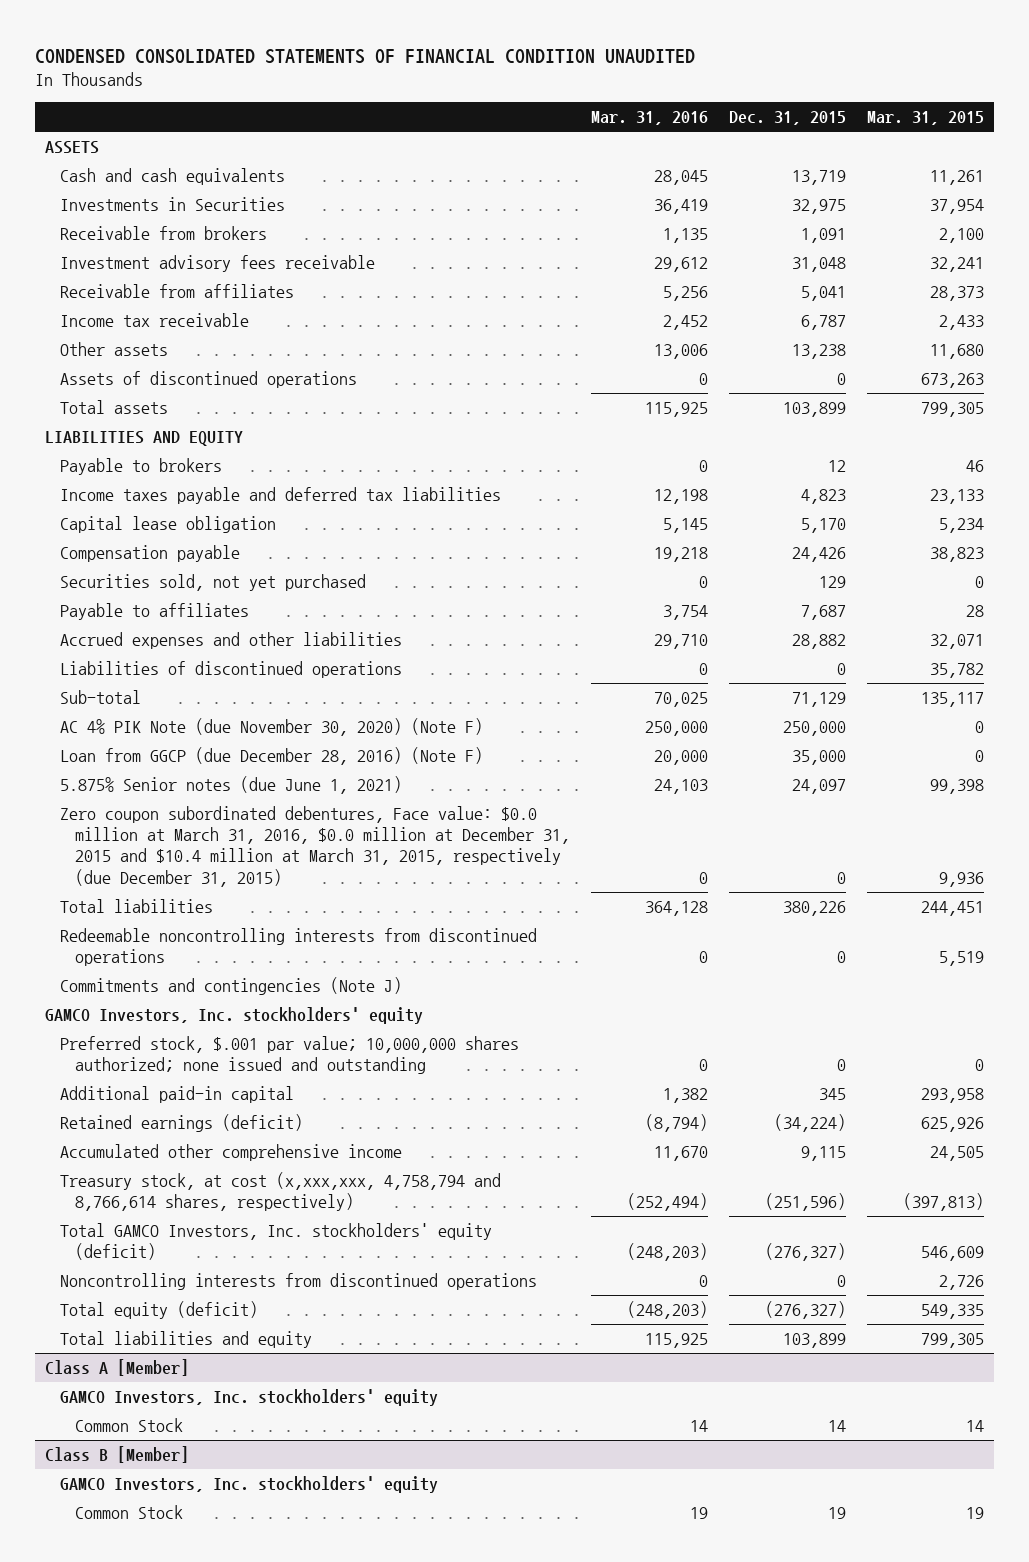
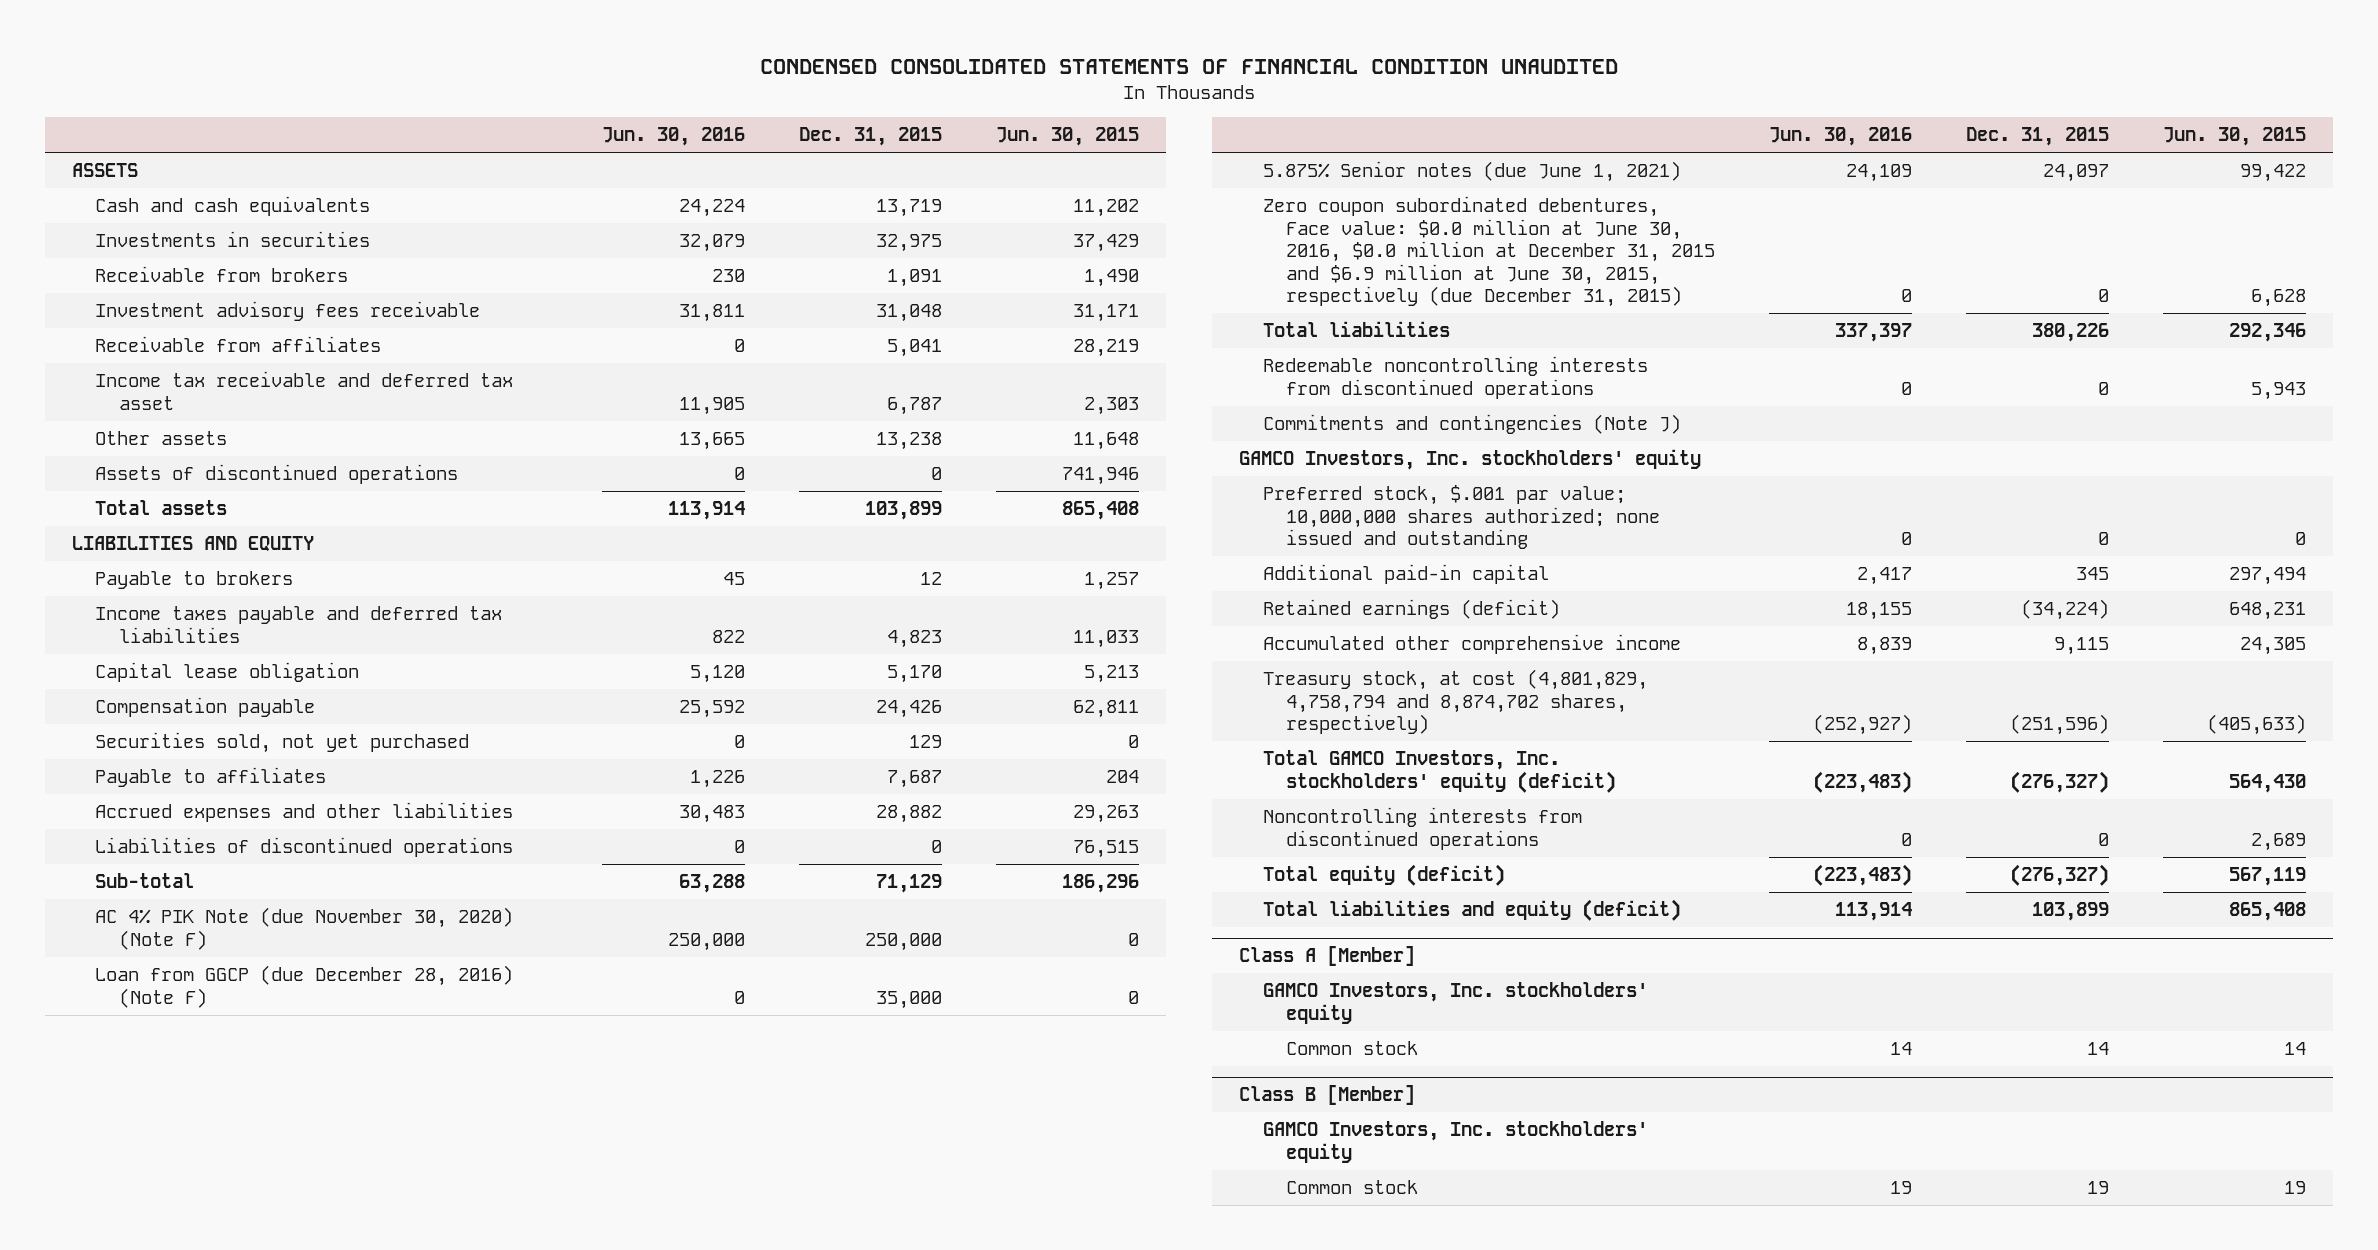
[591,111,709,126] Mar. 31, 2016 -> none
[866,111,984,126] Mar. 31, 2015 -> none
none -> [601,127,745,147] Jun. 30, 2016
none -> [995,127,1139,147] Jun. 30, 2015
[60,197,286,212] Investments in Securities -> [95,231,371,248] Investments in securities
[60,313,250,328] Income tax receivable -> [95,371,514,410] Income tax receivable and deferred tax asset
[60,806,571,887] Zero coupon subordinated debentures, Face value: $0.0 million at March 31, 2016, $0.0 million at December 31, 2015 and $10.4 million at March 31, 2015, respectively (due December 31, 2015) -> [1262,196,1716,308] Zero coupon subordinated debentures, Face value: $0.0 million at June 30, 2016, $0.0 million at December 31, 2015 and $6.9 million at June 30, 2015, respectively (due December 31, 2015)
[60,1172,502,1212] Treasury stock, at cost (x,xxx,xxx, 4,758,794 and 8,766,614 shares, respectively) -> [1262,669,1648,735] Treasury stock, at cost (4,801,829, 4,758,794 and 8,874,702 shares, respectively)
[60,1331,313,1349] Total liabilities and equity -> [1262,899,1681,922] Total liabilities and equity (deficit)
[75,1418,184,1433] Common Stock -> [1286,1041,1419,1056] Common stock
[75,1505,184,1520] Common Stock -> [1286,1180,1419,1195] Common stock

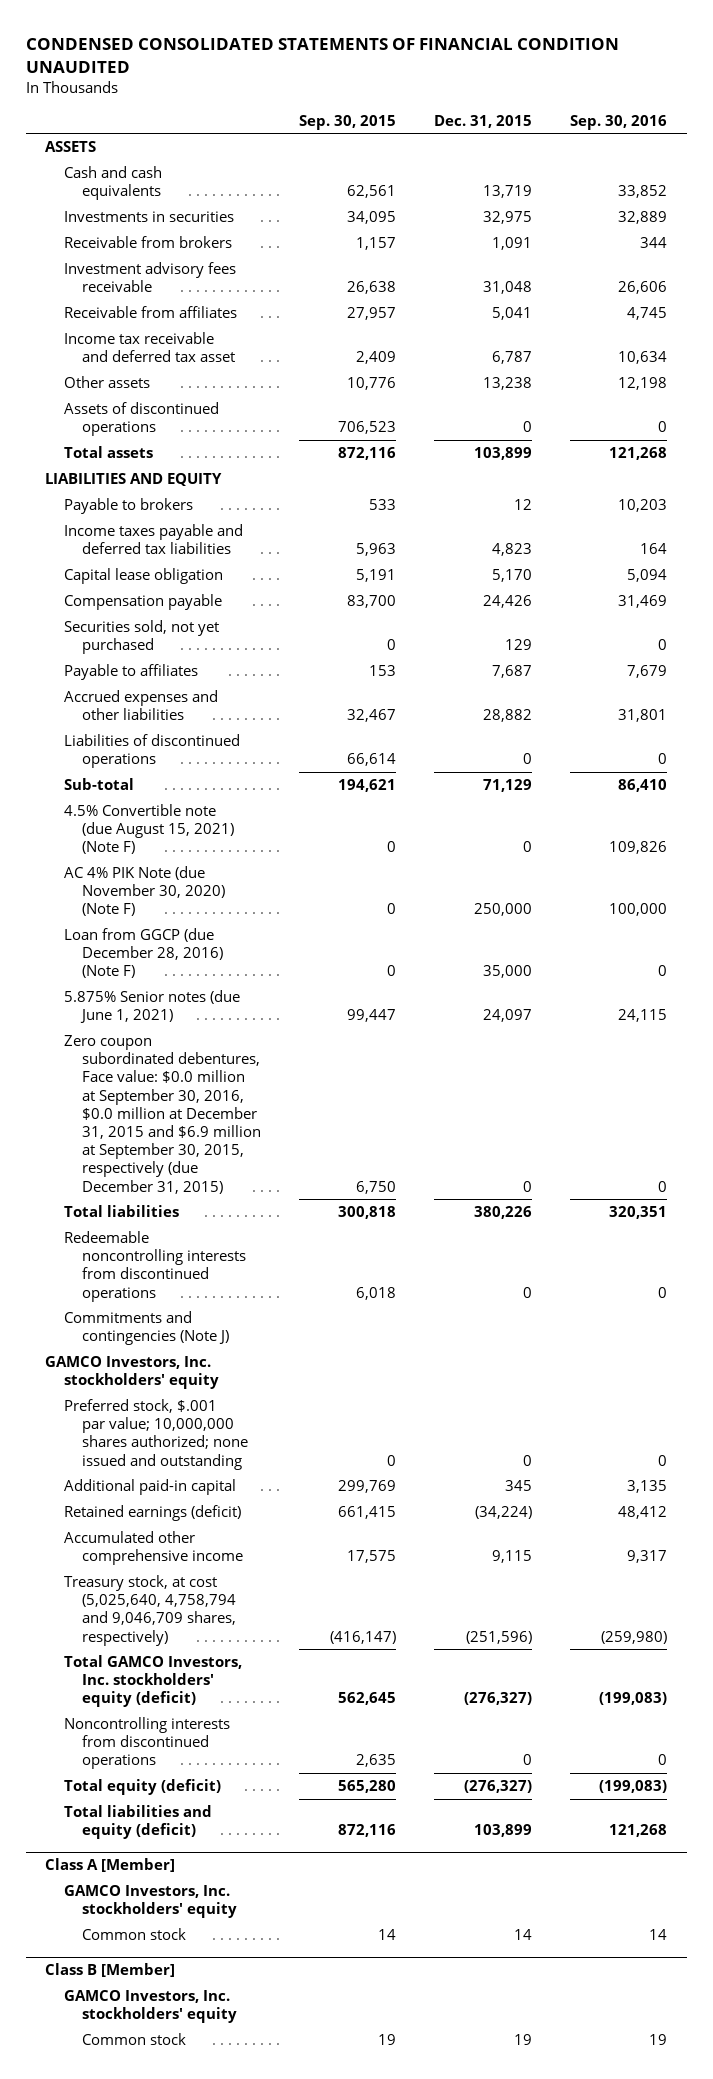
[601,127,745,147] Jun. 30, 2016 -> none
[995,127,1139,147] Jun. 30, 2015 -> none
none -> [299,114,397,130] Sep. 30, 2015
none -> [570,114,668,130] Sep. 30, 2016
none -> [63,804,235,855] 4.5% Convertible note (due August 15, 2021) (Note F)
[1262,196,1716,308] Zero coupon subordinated debentures, Face value: $0.0 million at June 30, 2016, $0.0 million at December 31, 2015 and $6.9 million at June 30, 2015, respectively (due December 31, 2015) -> [63,1035,262,1194] Zero coupon subordinated debentures, Face value: $0.0 million at September 30, 2016, $0.0 million at December 31, 2015 and $6.9 million at September 30, 2015, respectively (due December 31, 2015)
[1262,669,1648,735] Treasury stock, at cost (4,801,829, 4,758,794 and 8,874,702 shares, respectively) -> [63,1575,237,1646] Treasury stock, at cost (5,025,640, 4,758,794 and 9,046,709 shares, respectively)

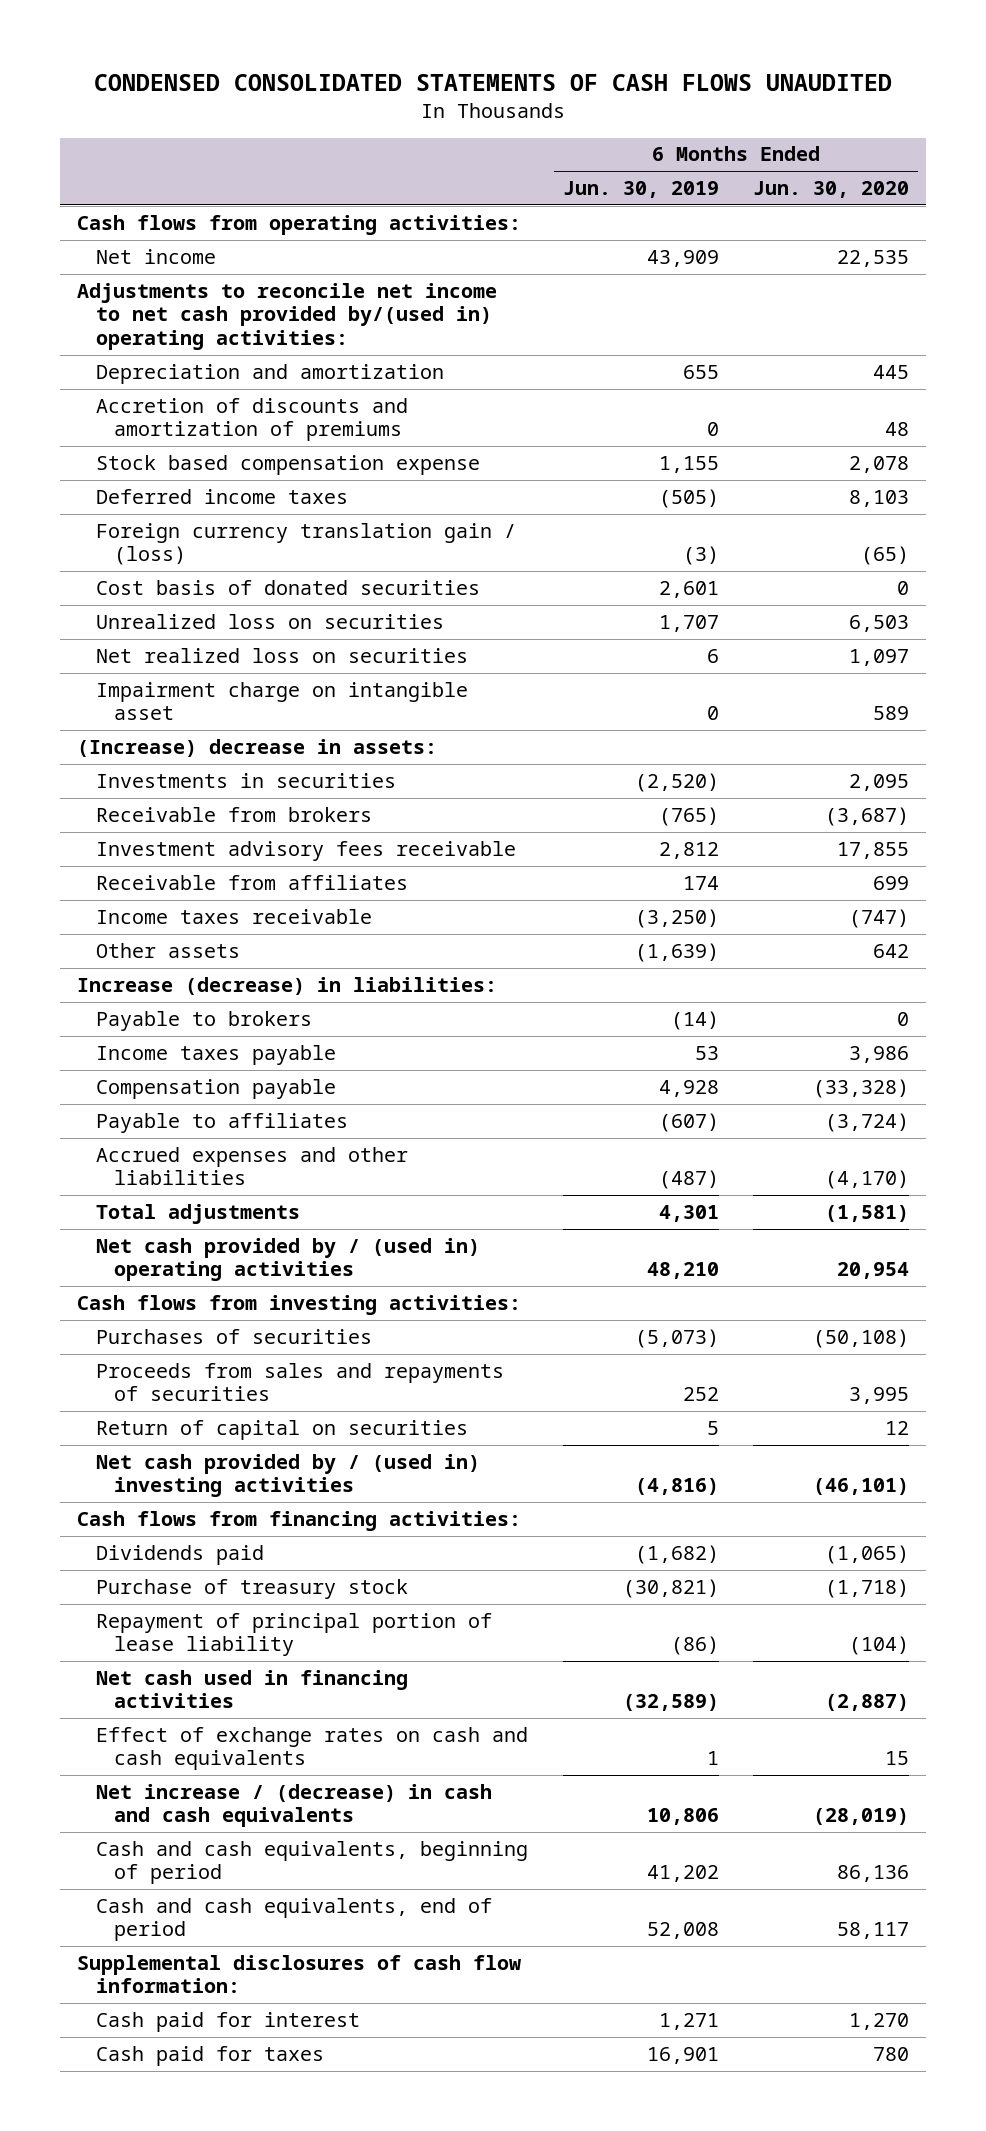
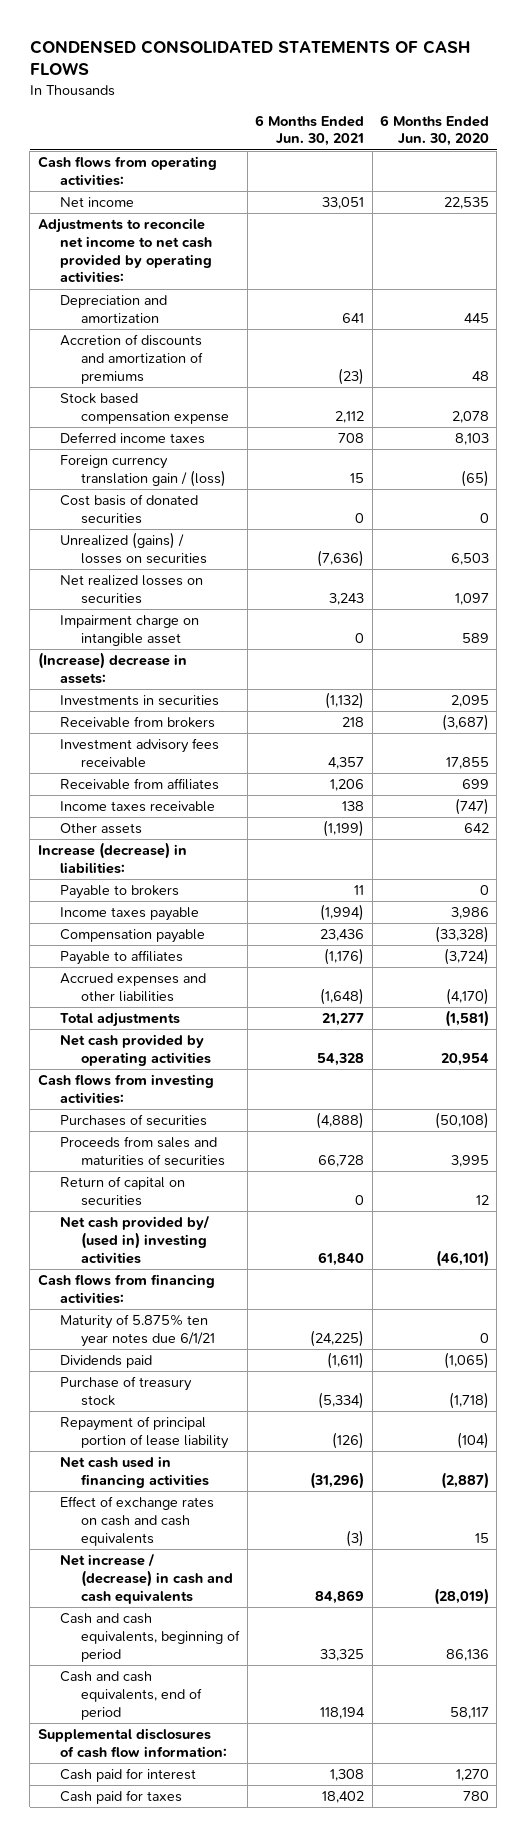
[94,73,893,91] CONDENSED CONSOLIDATED STATEMENTS OF CASH FLOWS UNAUDITED -> [29,39,471,76] CONDENSED CONSOLIDATED STATEMENTS OF CASH FLOWS
[562,181,719,199] Jun. 30, 2019 -> none
none -> [255,114,365,147] 6 Months Ended Jun. 30, 2021
[77,282,498,350] Adjustments to reconcile net income to net cash provided by/(used in) operating activities: -> [37,218,212,284] Adjustments to reconcile net income to net cash provided by operating activities:
[95,613,444,629] Unrealized loss on securities -> [59,532,208,564] Unrealized (gains) / losses on securities
[95,647,468,663] Net realized loss on securities -> [59,575,203,604] Net realized losses on securities
[95,1237,480,1282] Net cash provided by / (used in) operating activities -> [59,1034,212,1066] Net cash provided by operating activities
[95,1362,504,1402] Proceeds from sales and repayments of securities -> [59,1136,226,1166] Proceeds from sales and maturities of securities
[95,1453,480,1498] Net cash provided by / (used in) investing activities -> [59,1215,210,1264] Net cash provided by/ (used in) investing activities
none -> [59,1314,216,1347] Maturity of 5.875% ten year notes due 6/1/21

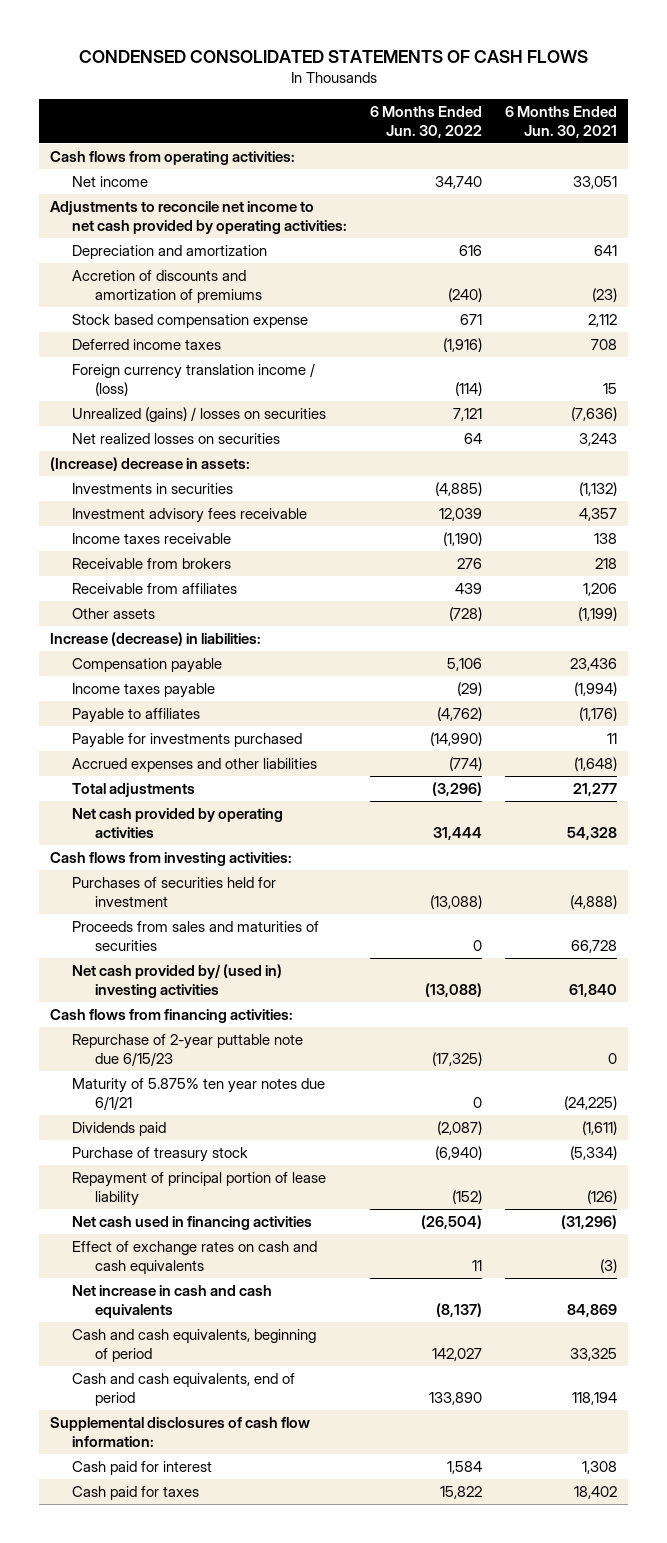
[380,114,490,147] 6 Months Ended Jun. 30, 2020 -> none
none -> [370,105,483,138] 6 Months Ended Jun. 30, 2022
[59,494,198,524] Cost basis of donated securities -> none
[59,455,227,487] Foreign currency translation gain / (loss) -> [72,363,316,397] Foreign currency translation income / (loss)
[59,615,199,646] Impairment charge on intangible asset -> none
[59,716,215,729] Receivable from brokers -> [72,558,232,570] Receivable from brokers
[59,778,219,791] Receivable from affiliates -> [72,583,238,595] Receivable from affiliates
[59,885,179,900] Payable to brokers -> none
[59,907,199,922] Income taxes payable -> [72,683,216,699] Income taxes payable
none -> [72,733,303,749] Payable for investments purchased
[59,1114,207,1127] Purchases of securities -> [72,877,277,908] Purchases of securities held for investment
[59,1176,185,1206] Return of capital on securities -> none
none -> [72,1034,304,1067] Repurchase of 2-year puttable note due 6/15/23
[59,1553,234,1604] Net increase / (decrease) in cash and cash equivalents -> [72,1285,273,1319] Net increase in cash and cash equivalents

